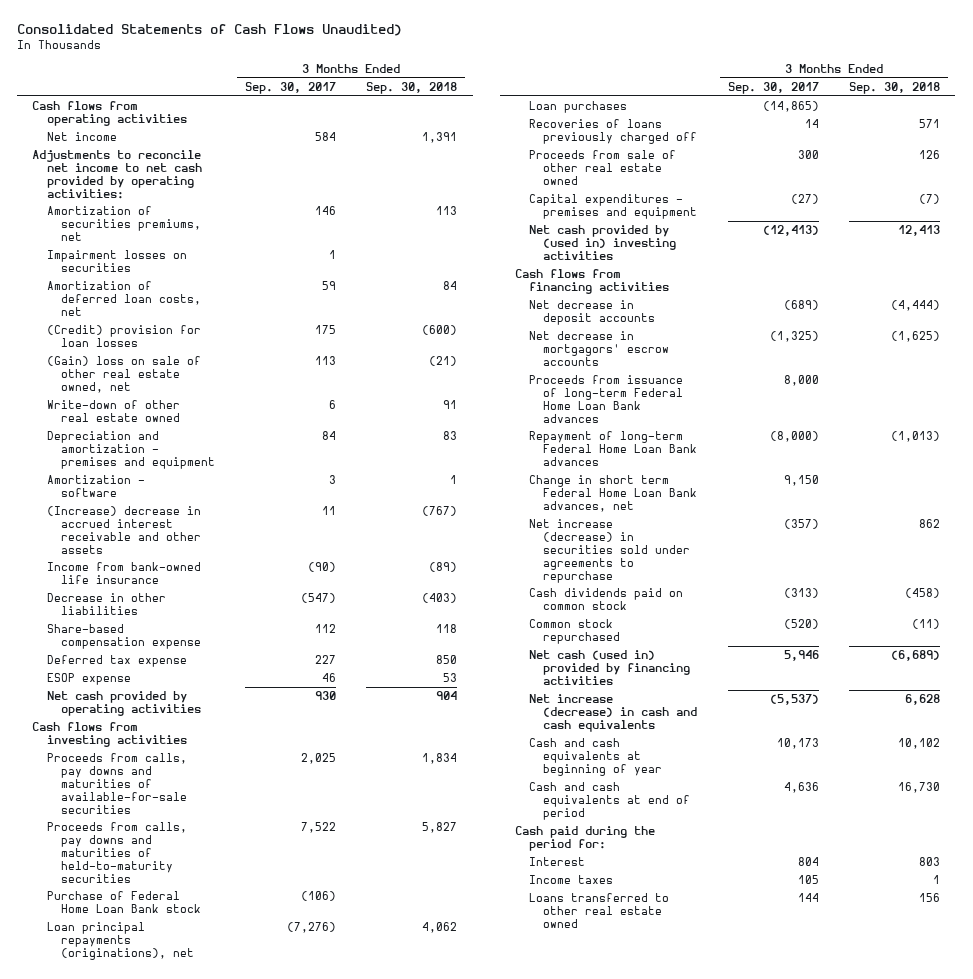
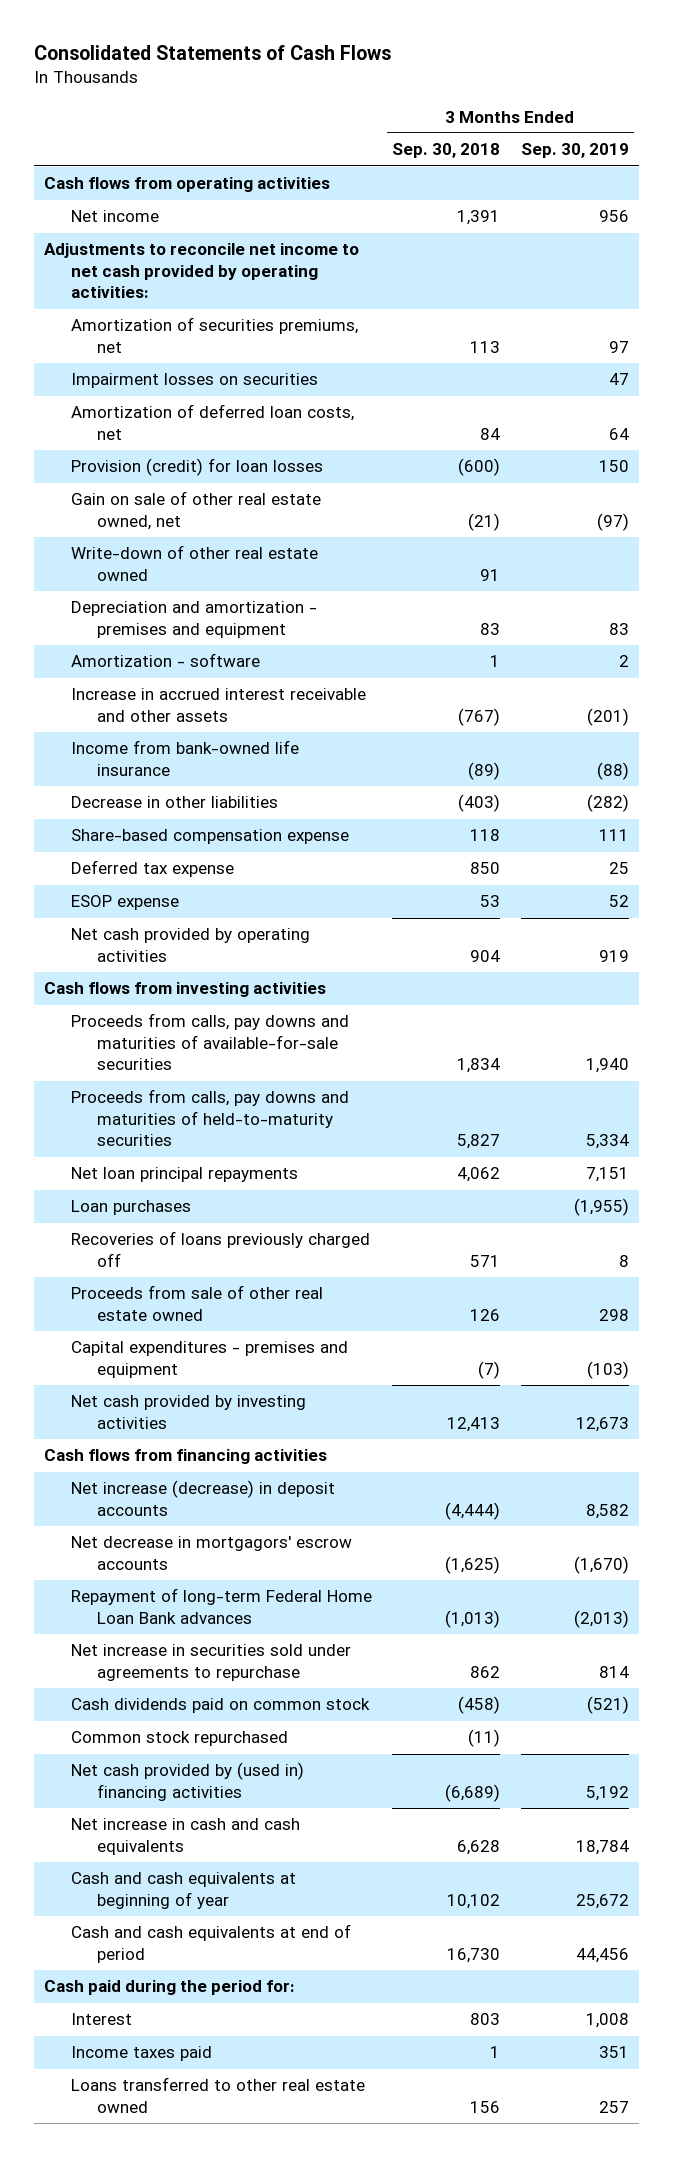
[17,24,403,37] Consolidated Statements of Cash Flows Unaudited) -> [33,45,391,61] Consolidated Statements of Cash Flows
[245,81,337,94] Sep. 30, 2017 -> none
none -> [520,143,629,159] Sep. 30, 2019
[46,325,201,347] (Credit) provision for loan losses -> [70,458,323,477] Provision (credit) for loan losses
[46,356,201,393] (Gain) loss on sale of other real estate owned, net -> [70,491,321,530] Gain on sale of other real estate owned, net
[46,506,201,554] (Increase) decrease in accrued interest receivable and other assets -> [70,688,366,722] Increase in accrued interest receivable and other assets
[46,891,201,913] Purchase of Federal Home Loan Bank stock -> none
[46,922,194,960] Loan principal repayments (originations), net -> [70,1167,298,1183] Net loan principal repayments
[529,225,677,260] Net cash provided by (used in) investing activities -> [70,1395,306,1429] Net cash provided by investing activities
[529,300,656,325] Net decrease in deposit accounts -> [70,1480,335,1516] Net increase (decrease) in deposit accounts
[529,375,684,423] Proceeds from issuance of long-term Federal Home Loan Bank advances -> none
[529,475,698,512] Change in short term Federal Home Loan Bank advances, net -> none
[529,519,691,583] Net increase (decrease) in securities sold under agreements to repurchase -> [70,1644,351,1681] Net increase in securities sold under agreements to repurchase
[529,650,691,685] Net cash (used in) provided by financing activities -> [70,1762,304,1801] Net cash provided by (used in) financing activities
[529,694,698,732] Net increase (decrease) in cash and cash equivalents -> [70,1818,300,1855] Net increase in cash and cash equivalents
[529,875,614,885] Income taxes -> [70,2046,212,2062] Income taxes paid

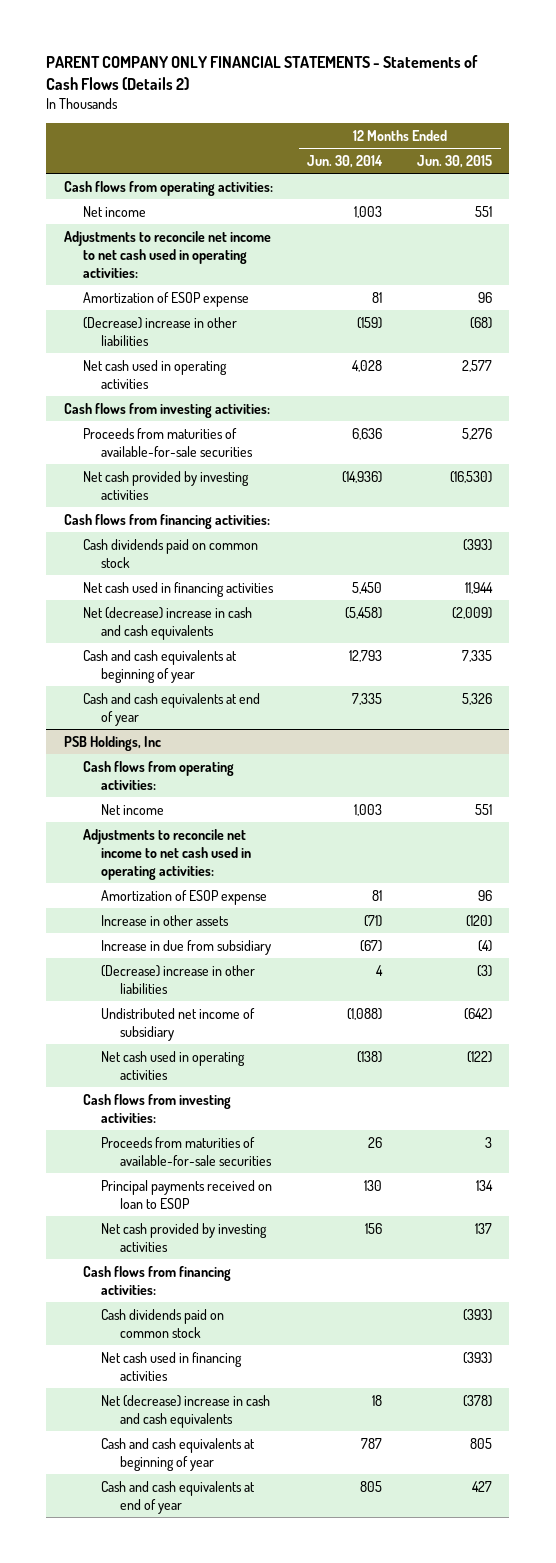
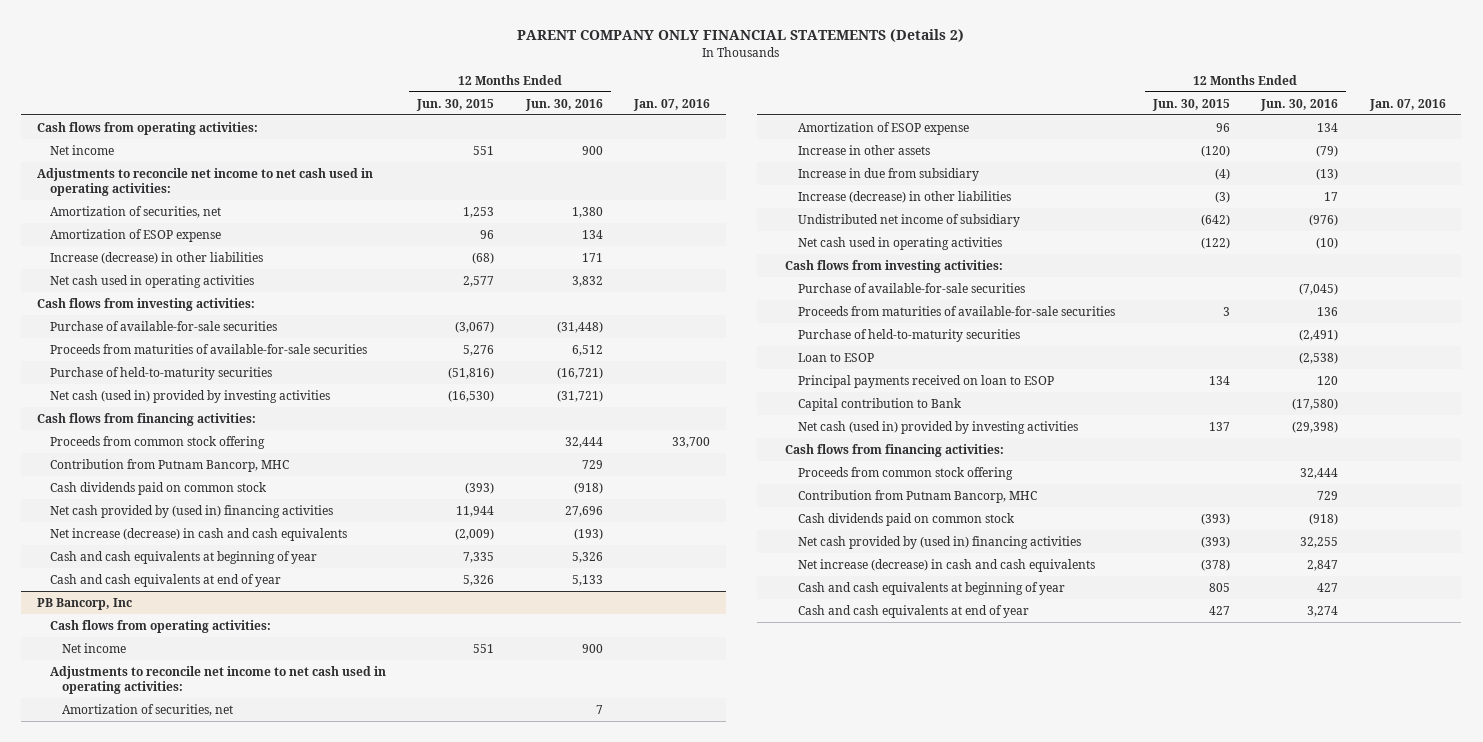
[46,55,479,91] PARENT COMPANY ONLY FINANCIAL STATEMENTS - Statements of Cash Flows (Details 2) -> [517,29,965,43] PARENT COMPANY ONLY FINANCIAL STATEMENTS (Details 2)
[307,154,384,168] Jun. 30, 2014 -> none
none -> [524,98,603,111] Jun. 30, 2016
none -> [633,98,711,111] Jan. 07, 2016
none -> [49,205,221,218] Amortization of securities, net
[82,316,237,346] (Decrease) increase in other liabilities -> [49,251,263,264] Increase (decrease) in other liabilities
none -> [49,320,277,331] Purchase of available-for-sale securities
none -> [49,366,272,380] Purchase of held-to-maturity securities
[82,470,249,500] Net cash provided by investing activities -> [49,389,330,403] Net cash (used in) provided by investing activities
none -> [49,435,265,449] Proceeds from common stock offering
none -> [49,458,289,472] Contribution from Putnam Bancorp, MHC
[82,581,274,597] Net cash used in financing activities -> [49,504,333,518] Net cash provided by (used in) financing activities
[82,606,252,640] Net (decrease) increase in cash and cash equivalents -> [49,527,347,541] Net increase (decrease) in cash and cash equivalents
[63,735,161,751] PSB Holdings, Inc -> [36,597,132,610] PB Bancorp, Inc
none -> [62,703,234,716] Amortization of securities, net
[101,964,256,994] (Decrease) increase in other liabilities -> [797,190,1011,203] Increase (decrease) in other liabilities
none -> [797,282,1025,293] Purchase of available-for-sale securities
none -> [797,328,1020,342] Purchase of held-to-maturity securities
none -> [797,352,874,362] Loan to ESOP
none -> [797,397,962,411] Capital contribution to Bank
[101,1222,268,1252] Net cash provided by investing activities -> [797,420,1078,434] Net cash (used in) provided by investing activities
none -> [797,466,1013,480] Proceeds from common stock offering
none -> [797,489,1037,503] Contribution from Putnam Bancorp, MHC
[101,1351,243,1381] Net cash used in financing activities -> [797,535,1081,549] Net cash provided by (used in) financing activities
[101,1394,271,1428] Net (decrease) increase in cash and cash equivalents -> [797,558,1095,572] Net increase (decrease) in cash and cash equivalents

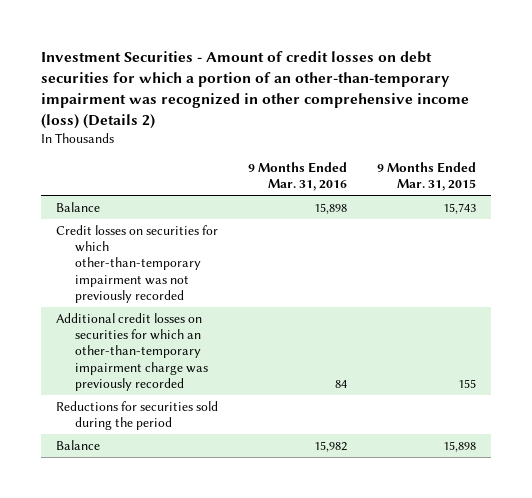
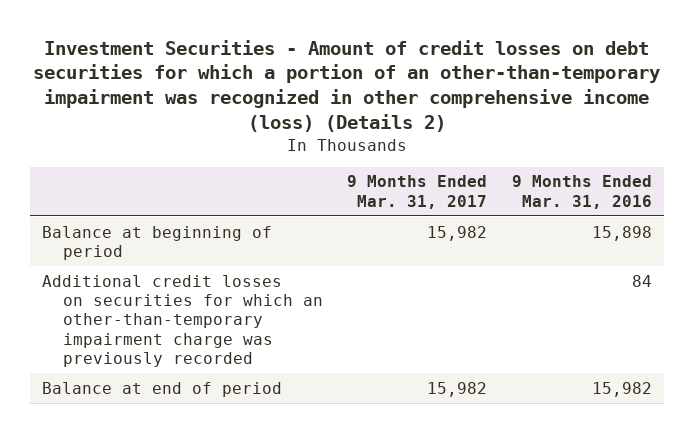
[376,161,476,192] 9 Months Ended Mar. 31, 2015 -> none
none -> [347,175,488,209] 9 Months Ended Mar. 31, 2017
[55,224,218,304] Credit losses on securities for which other-than-temporary impairment was not previously recorded -> none
[55,201,100,212] Balance -> [41,225,272,260] Balance at beginning of period
[55,400,218,431] Reductions for securities sold during the period -> none
[55,439,100,450] Balance -> [41,381,282,397] Balance at end of period

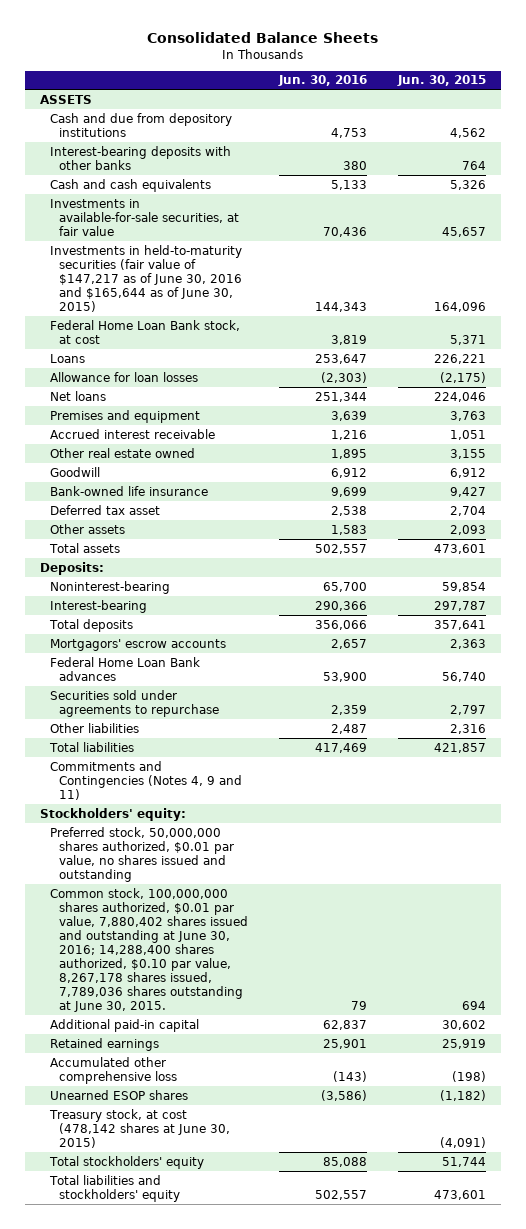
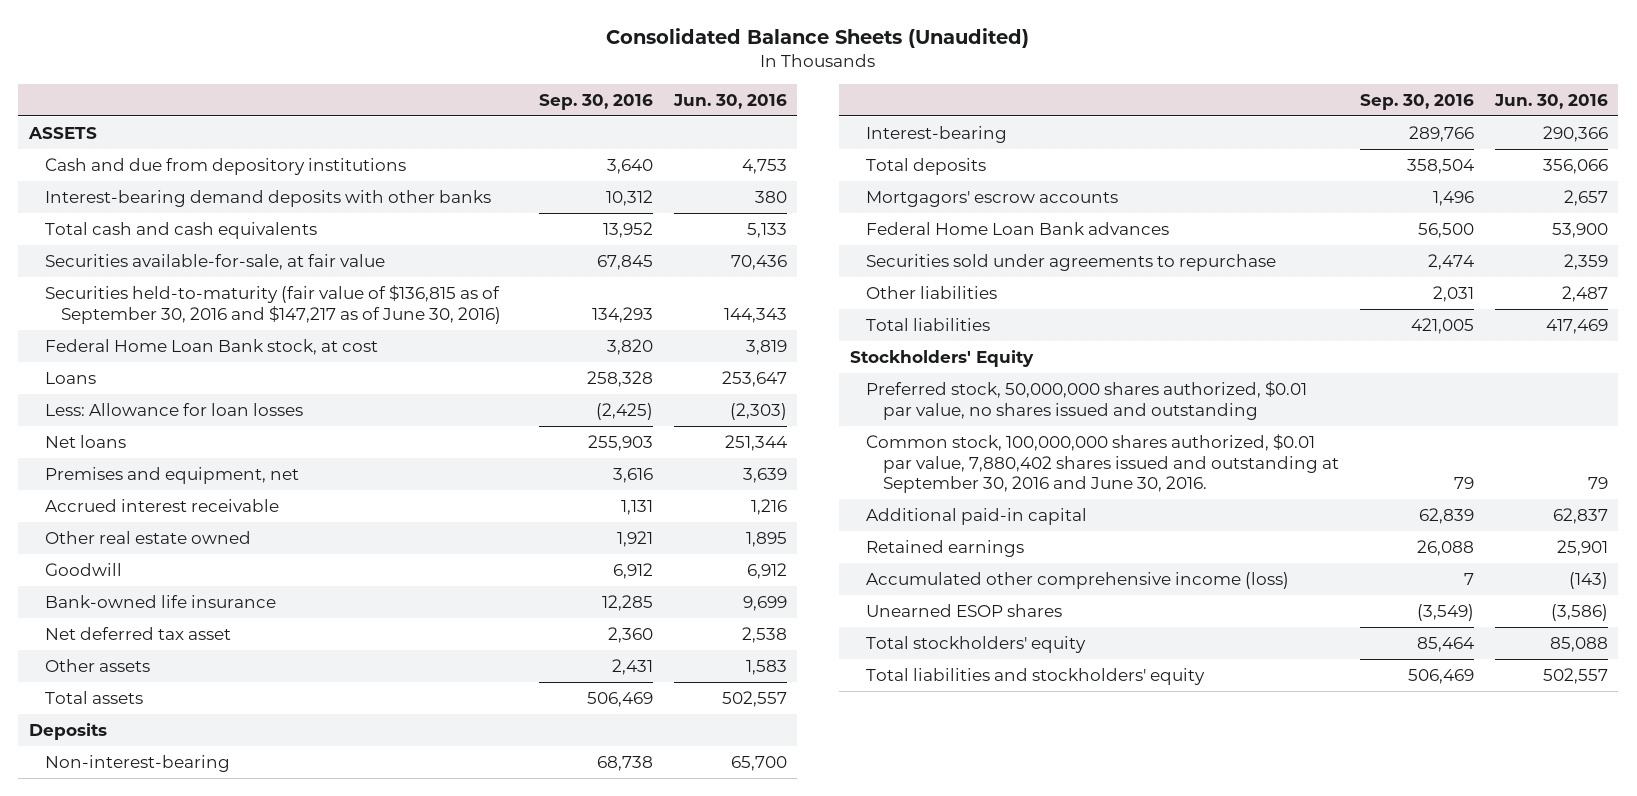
[146,31,378,43] Consolidated Balance Sheets -> [606,28,1030,49] Consolidated Balance Sheets (Unaudited)
[396,75,486,87] Jun. 30, 2015 -> none
none -> [538,93,653,110] Sep. 30, 2016
[49,145,231,170] Interest-bearing deposits with other banks -> [45,189,492,207] Interest-bearing demand deposits with other banks
[49,178,211,192] Cash and cash equivalents -> [45,221,318,239] Total cash and cash equivalents
[49,198,240,236] Investments in available-for-sale securities, at fair value -> [45,253,386,270] Securities available-for-sale, at fair value
[49,244,243,312] Investments in held-to-maturity securities (fair value of $147,217 as of June 30, 2016 and $165,644 as of June 30, 2015) -> [45,284,502,324] Securities held-to-maturity (fair value of $136,815 as of September 30, 2016 and $147,217 as of June 30, 2016)
[49,371,198,382] Allowance for loan losses -> [45,402,304,416] Less: Allowance for loan losses
[49,409,200,423] Premises and equipment -> [45,466,300,484] Premises and equipment, net
[49,504,160,515] Deferred tax asset -> [45,626,232,640] Net deferred tax asset
[39,561,104,575] Deposits: -> [28,722,107,740] Deposits
[49,580,170,594] Noninterest-bearing -> [45,754,231,772] Non-interest-bearing
[49,760,243,800] Commitments and Contingencies (Notes 4, 9 and 11) -> none
[39,807,186,821] Stockholders' equity: -> [850,349,1035,367] Stockholders' Equity
[49,887,249,1013] Common stock, 100,000,000 shares authorized, $0.01 par value, 7,880,402 shares issued and outstanding at June 30, 2016; 14,288,400 shares authorized, $0.10 par value, 8,267,178 shares issued, 7,789,036 shares outstanding at June 30, 2015. -> [866,433,1339,494] Common stock, 100,000,000 shares authorized, $0.01 par value, 7,880,402 shares issued and outstanding at September 30, 2016 and June 30, 2016.
[49,1056,178,1084] Accumulated other comprehensive loss -> [866,571,1290,589] Accumulated other comprehensive income (loss)
[48,1108,231,1148] Treasury stock, at cost (478,142 shares at June 30, 2015) -> none

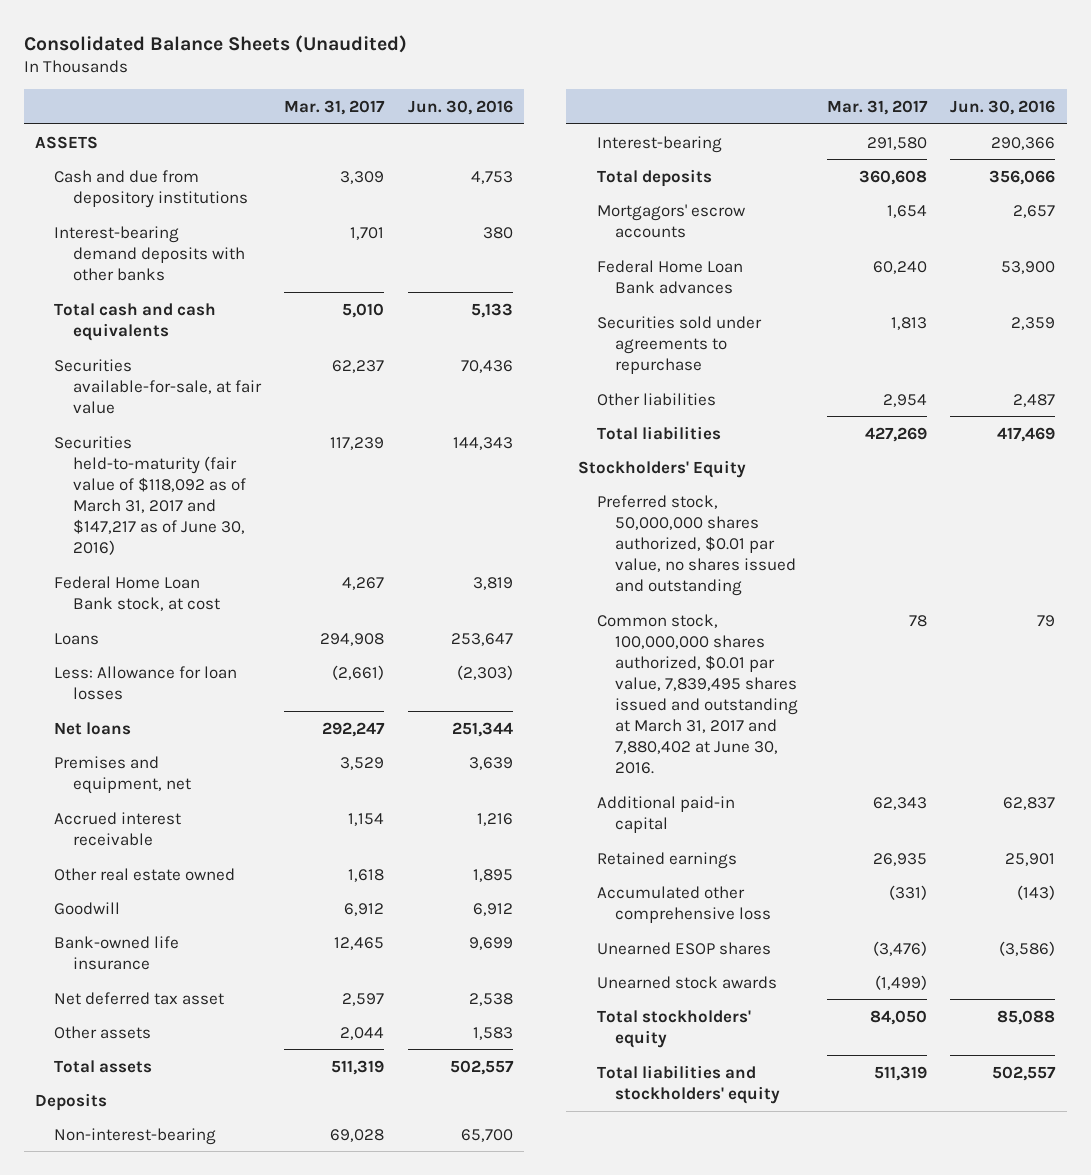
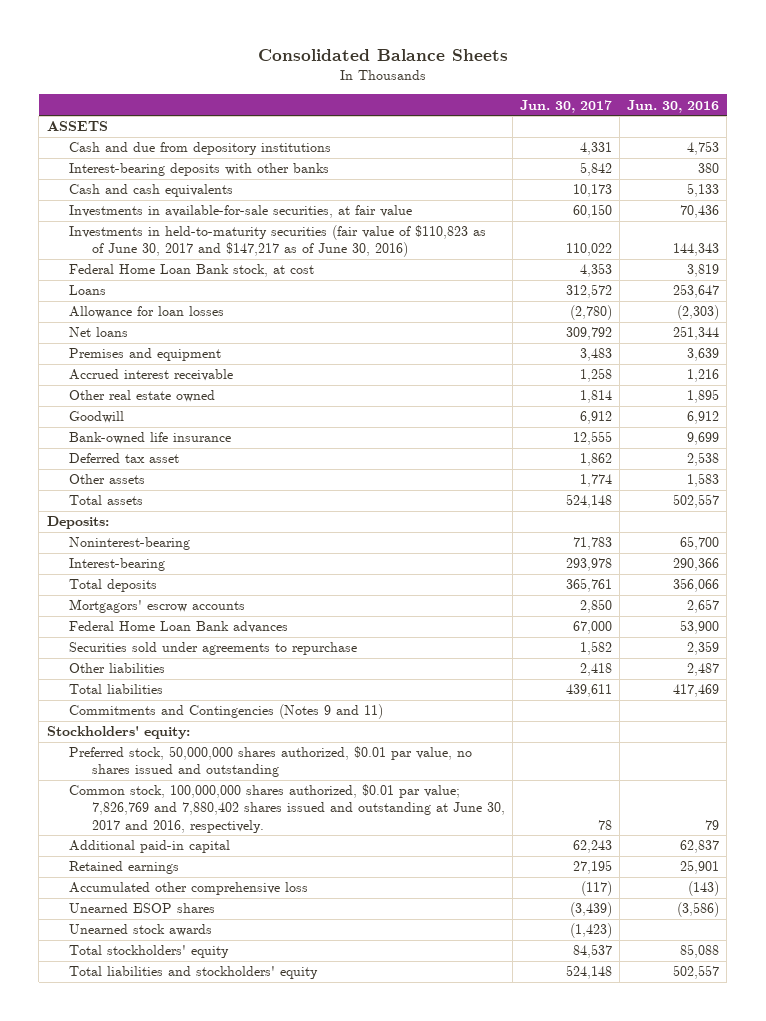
[23,34,407,53] Consolidated Balance Sheets (Unaudited) -> [257,48,508,61] Consolidated Balance Sheets
[284,99,386,115] Mar. 31, 2017 -> none
none -> [519,99,612,113] Jun. 30, 2017
[54,225,245,281] Interest-bearing demand deposits with other banks -> [69,163,330,177] Interest-bearing deposits with other banks
[54,302,217,341] Total cash and cash equivalents -> [69,184,234,198] Cash and cash equivalents
[54,358,262,414] Securities available-for-sale, at fair value -> [69,205,413,219] Investments in available-for-sale securities, at fair value
[54,435,246,555] Securities held-to-maturity (fair value of $118,092 as of March 31, 2017 and $147,217 as of June 30, 2016) -> [69,225,487,258] Investments in held-to-maturity securities (fair value of $110,823 as of June 30, 2017 and $147,217 as of June 30, 2016)
[54,665,238,700] Less: Allowance for loan losses -> [69,306,225,319] Allowance for loan losses
[54,755,191,794] Premises and equipment, net -> [69,348,222,362] Premises and equipment
[54,991,225,1005] Net deferred tax asset -> [69,453,180,464] Deferred tax asset
[35,1092,108,1111] Deposits -> [46,516,109,530] Deposits:
[54,1127,217,1145] Non-interest-bearing -> [69,537,191,551] Noninterest-bearing
none -> [69,704,384,720] Commitments and Contingencies (Notes 9 and 11)
[578,459,747,478] Stockholders' Equity -> [46,726,190,740] Stockholders' equity:
[596,613,799,775] Common stock, 100,000,000 shares authorized, $0.01 par value, 7,839,495 shares issued and outstanding at March 31, 2017 and 7,880,402 at June 30, 2016. -> [69,784,505,833] Common stock, 100,000,000 shares authorized, $0.01 par value; 7,826,769 and 7,880,402 shares issued and outstanding at June 30, 2017 and 2016, respectively.

